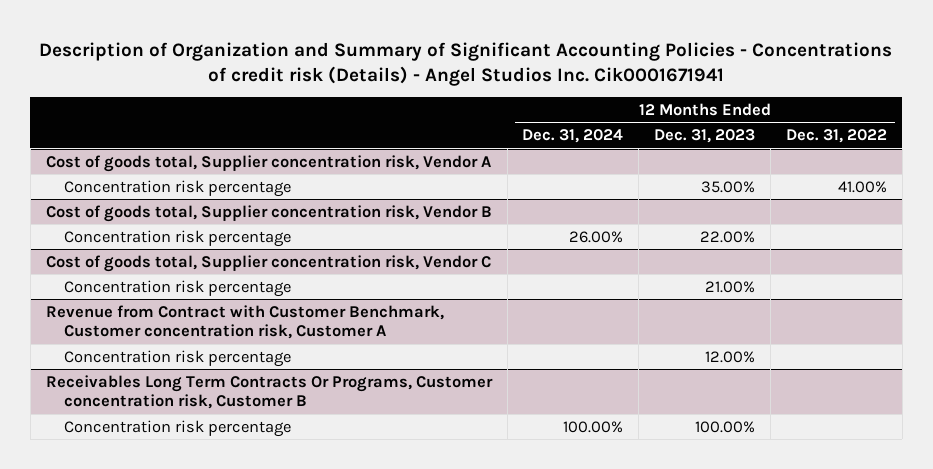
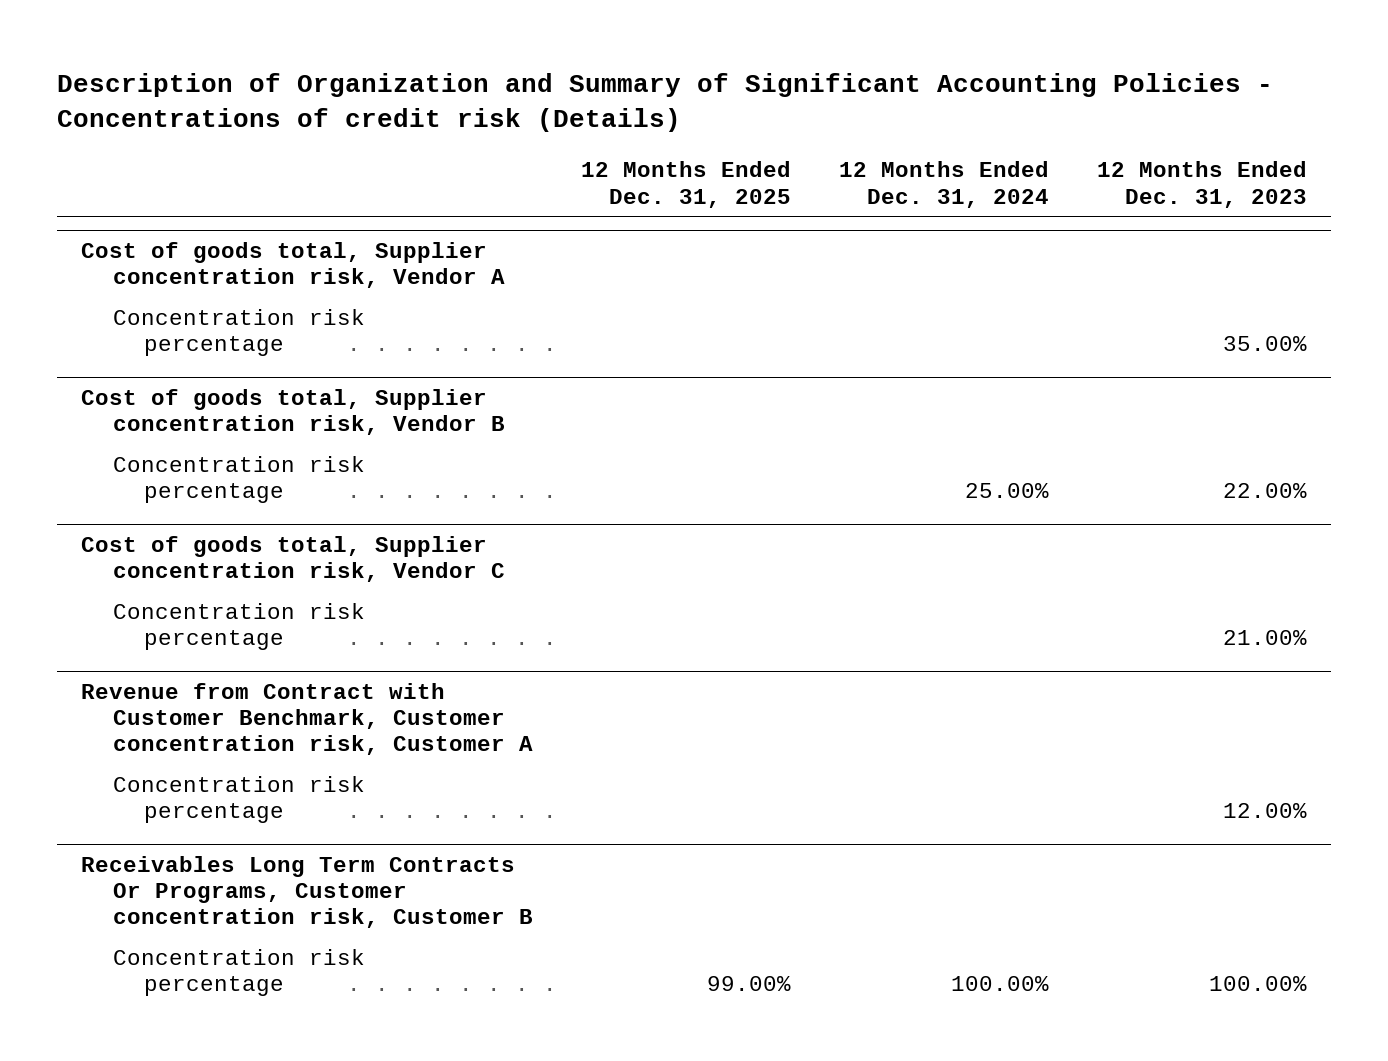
[39,41,893,87] Description of Organization and Summary of Significant Accounting Policies - Concentrations of credit risk (Details) - Angel Studios Inc. Cik0001671941 -> [56,72,1273,132] Description of Organization and Summary of Significant Accounting Policies - Concentrations of credit risk (Details)
[785,129,887,144] Dec. 31, 2022 -> none
none -> [580,161,791,208] 12 Months Ended Dec. 31, 2025
[569,230,624,243] 26.00% -> [964,483,1049,499] 25.00%

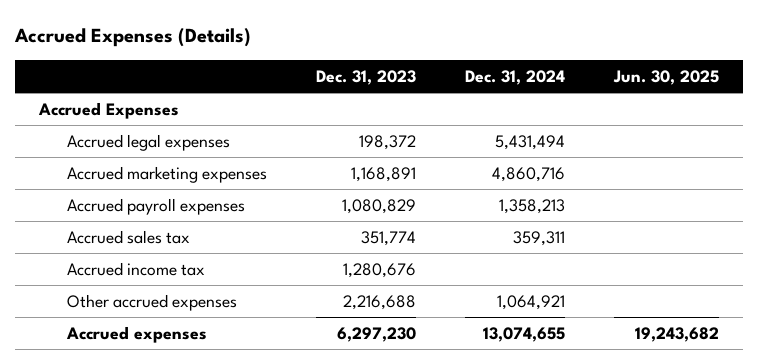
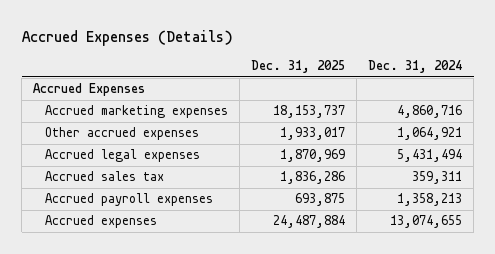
[315,69,416,85] Dec. 31, 2023 -> none
[612,69,719,85] Jun. 30, 2025 -> none
none -> [251,60,346,74] Dec. 31, 2025
[67,261,206,276] Accrued income tax -> none
[67,133,231,151] Accrued legal expenses -> [44,149,200,163] Accrued legal expenses
[67,229,191,244] Accrued sales tax -> [44,171,164,182] Accrued sales tax
[67,197,246,215] Accrued payroll expenses -> [44,193,213,207] Accrued payroll expenses

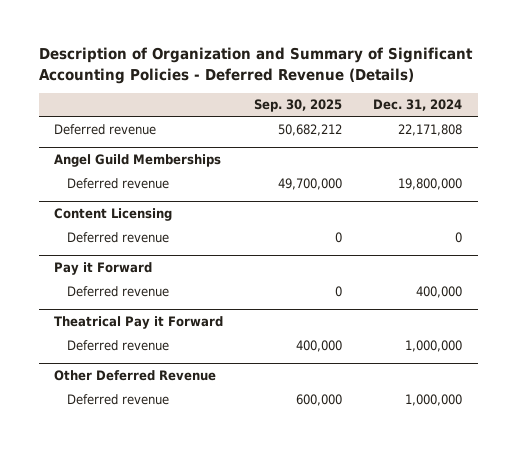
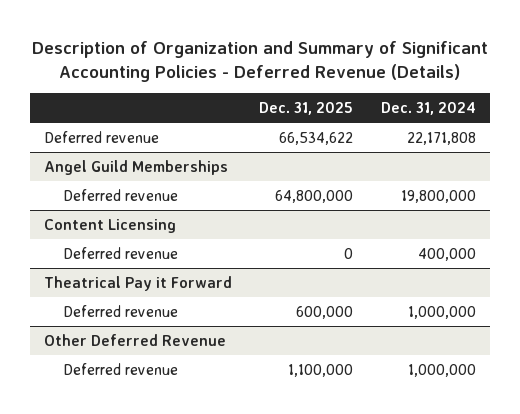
[254,99,343,113] Sep. 30, 2025 -> none
none -> [259,101,354,115] Dec. 31, 2025
[66,231,169,243] Deferred revenue -> none
[54,262,153,276] Pay it Forward -> none

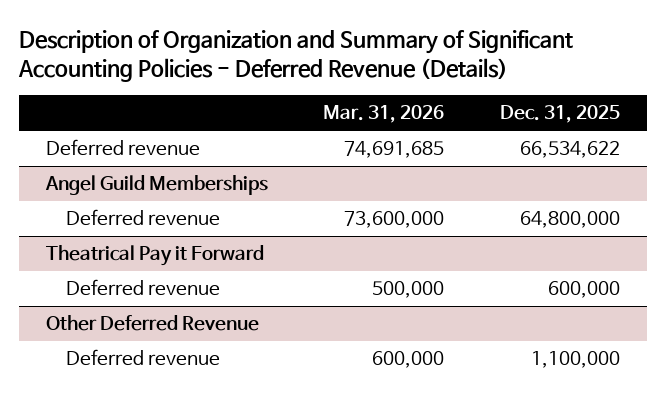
[381,101,477,115] Dec. 31, 2024 -> none
none -> [323,105,445,124] Mar. 31, 2026
[43,218,176,233] Content Licensing -> none
[63,246,179,259] Deferred revenue -> none

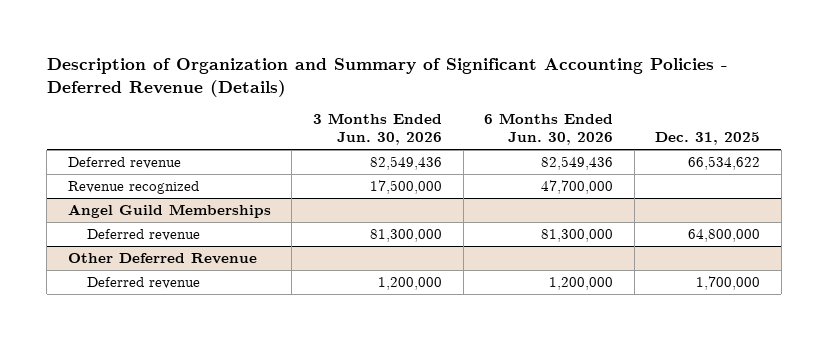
[323,105,445,124] Mar. 31, 2026 -> none
none -> [312,113,442,146] 3 Months Ended Jun. 30, 2026
none -> [484,113,614,146] 6 Months Ended Jun. 30, 2026
none -> [67,180,199,194] Revenue recognized
[46,245,265,267] Theatrical Pay it Forward -> none
[65,279,220,297] Deferred revenue -> none
[530,351,620,369] 1,100,000 -> [696,275,761,290] 1,700,000

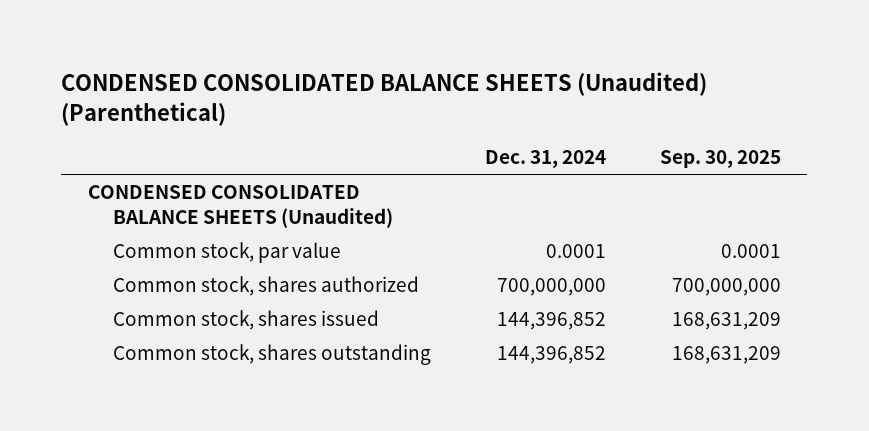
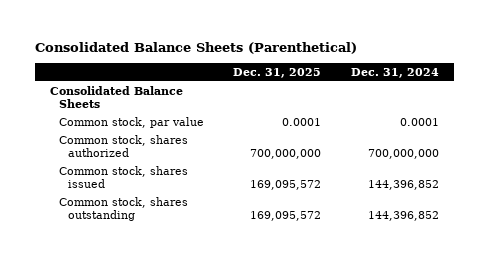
[61,71,708,126] CONDENSED CONSOLIDATED BALANCE SHEETS (Unaudited) (Parenthetical) -> [35,42,358,55] Consolidated Balance Sheets (Parenthetical)
[659,149,781,168] Sep. 30, 2025 -> none
none -> [233,67,322,78] Dec. 31, 2025
[88,185,394,228] CONDENSED CONSOLIDATED BALANCE SHEETS (Unaudited) -> [49,85,183,109] Consolidated Balance Sheets

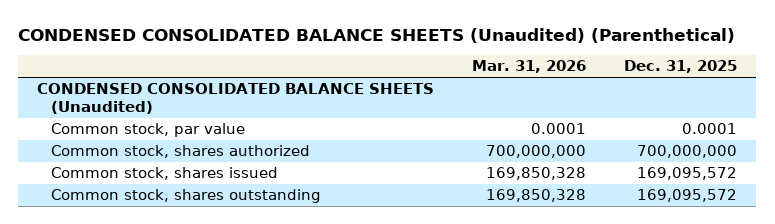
[35,42,358,55] Consolidated Balance Sheets (Parenthetical) -> [18,27,736,43] CONDENSED CONSOLIDATED BALANCE SHEETS (Unaudited) (Parenthetical)
[351,67,440,78] Dec. 31, 2024 -> none
none -> [472,60,587,74] Mar. 31, 2026
[49,85,183,109] Consolidated Balance Sheets -> [37,83,435,115] CONDENSED CONSOLIDATED BALANCE SHEETS (Unaudited)

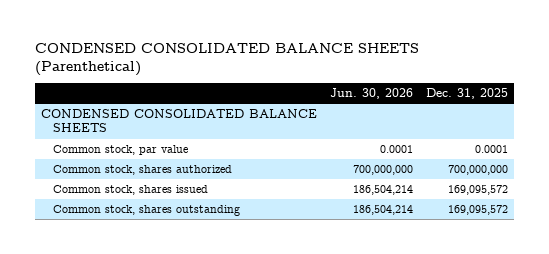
[18,27,736,43] CONDENSED CONSOLIDATED BALANCE SHEETS (Unaudited) (Parenthetical) -> [34,43,419,77] CONDENSED CONSOLIDATED BALANCE SHEETS (Parenthetical)
[472,60,587,74] Mar. 31, 2026 -> none
none -> [330,87,414,99] Jun. 30, 2026
[37,83,435,115] CONDENSED CONSOLIDATED BALANCE SHEETS (Unaudited) -> [41,109,318,133] CONDENSED CONSOLIDATED BALANCE SHEETS

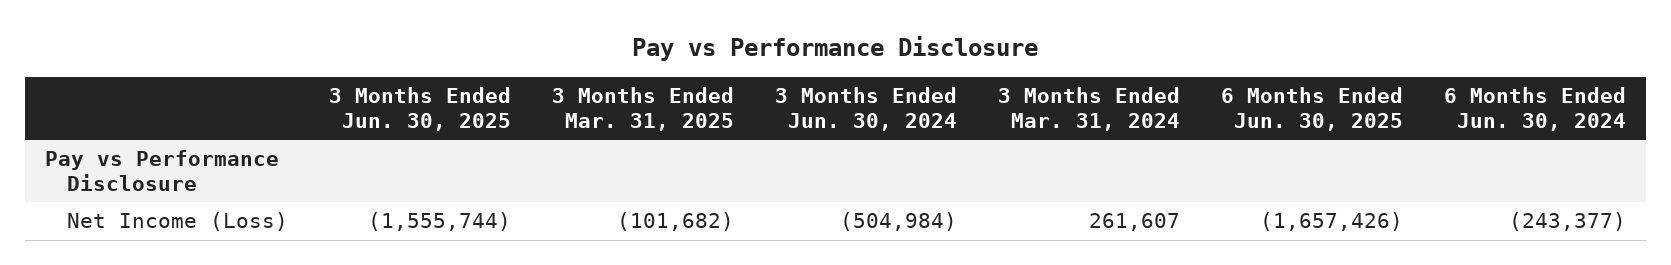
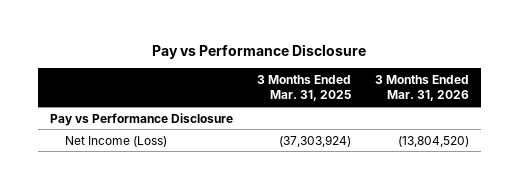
[328,86,511,131] 3 Months Ended Jun. 30, 2025 -> none
[774,86,957,131] 3 Months Ended Jun. 30, 2024 -> none
[997,86,1180,131] 3 Months Ended Mar. 31, 2024 -> none
[1220,86,1403,131] 6 Months Ended Jun. 30, 2025 -> none
[1443,86,1626,131] 6 Months Ended Jun. 30, 2024 -> none
none -> [374,74,469,102] 3 Months Ended Mar. 31, 2026
[616,212,734,232] (101,682) -> [278,134,351,147] (37,303,924)

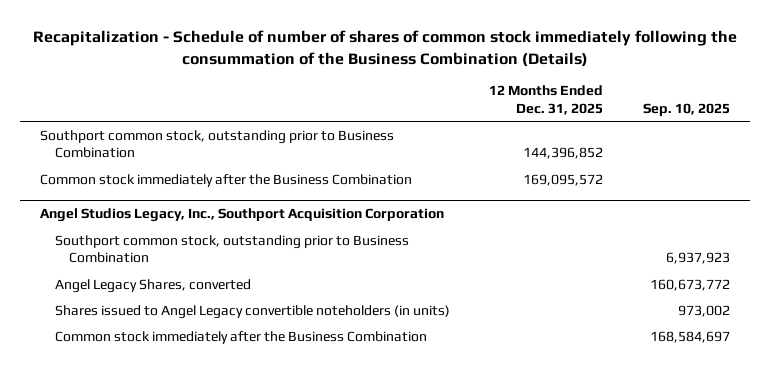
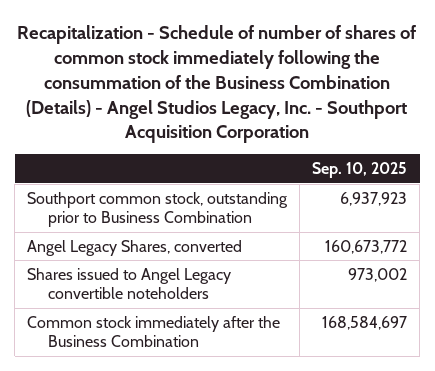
[33,29,738,67] Recapitalization - Schedule of number of shares of common stock immediately following the consummation of the Business Combination (Details) -> [17,25,417,144] Recapitalization - Schedule of number of shares of common stock immediately following the consummation of the Business Combination (Details) - Angel Studios Legacy, Inc. - Southport Acquisition Corporation
[489,84,604,115] 12 Months Ended Dec. 31, 2025 -> none
[40,129,395,159] Southport common stock, outstanding prior to Business Combination -> none
[40,173,413,187] Common stock immediately after the Business Combination -> none
[40,208,445,223] Angel Studios Legacy, Inc., Southport Acquisition Corporation -> none
[54,304,450,319] Shares issued to Angel Legacy convertible noteholders (in units) -> [27,267,232,300] Shares issued to Angel Legacy convertible noteholders

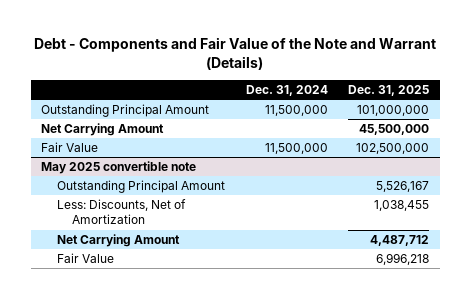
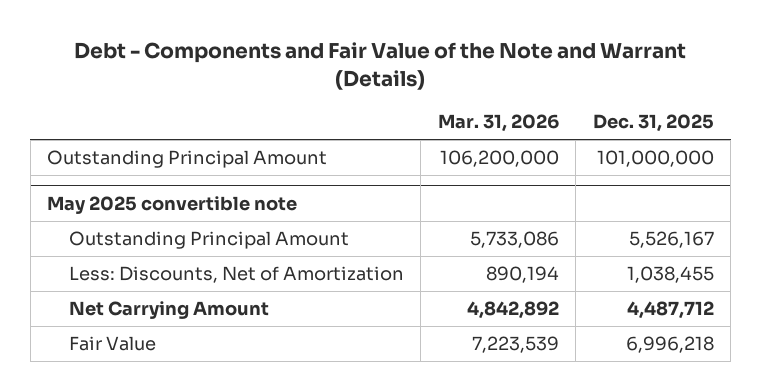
[245,85,328,97] Dec. 31, 2024 -> none
none -> [437,114,559,133] Mar. 31, 2026
[41,123,165,137] Net Carrying Amount -> none
[41,142,99,153] Fair Value -> none

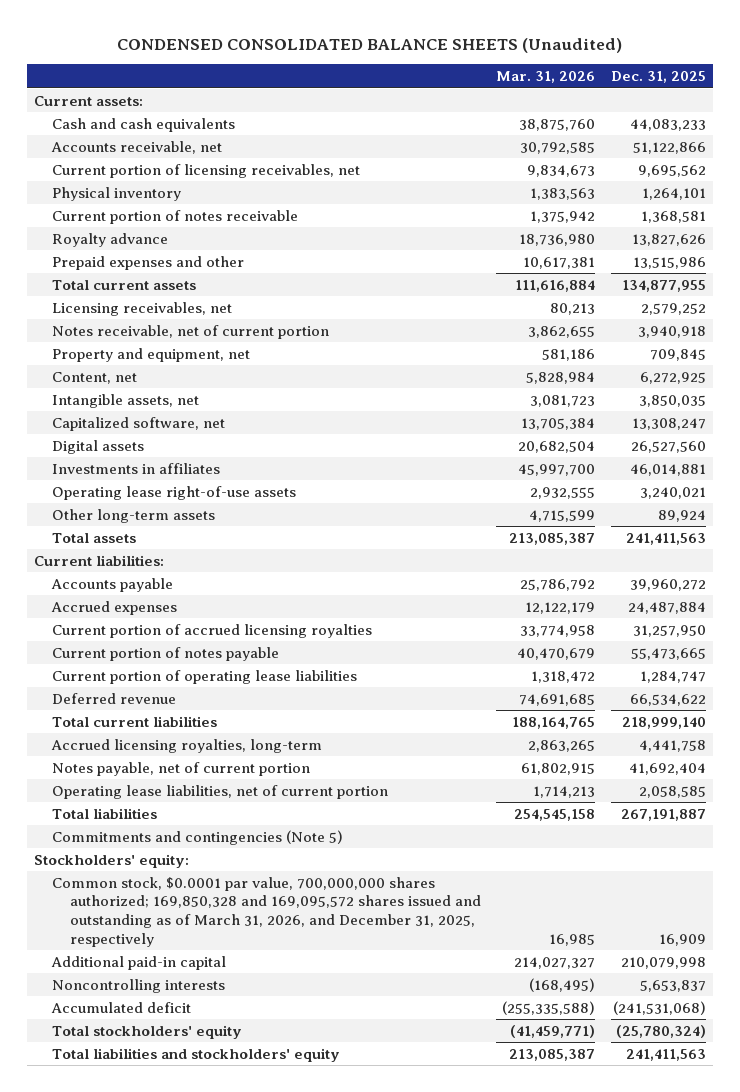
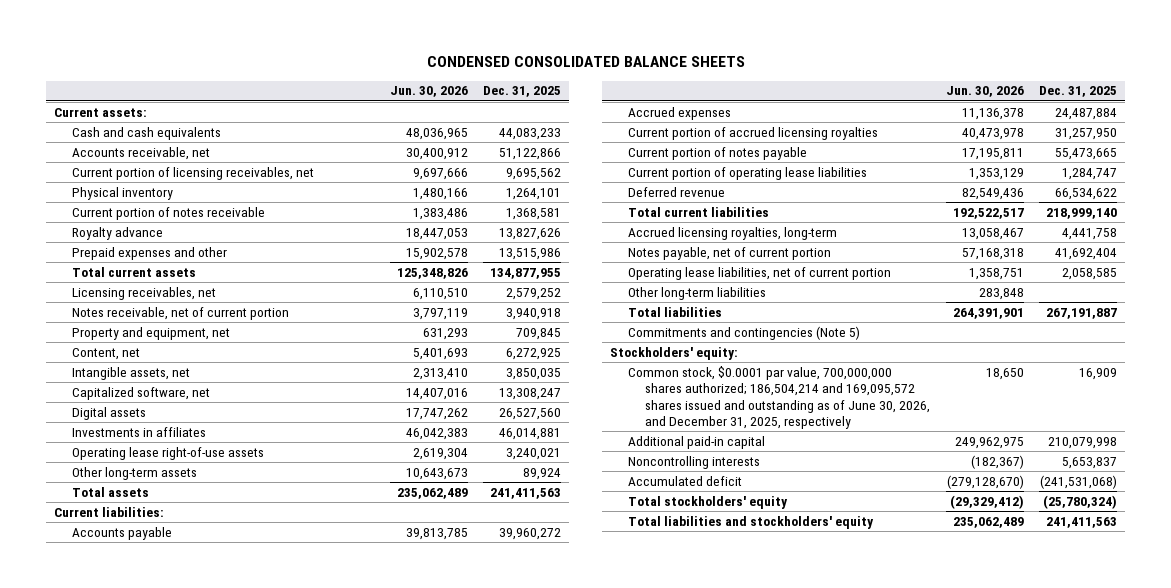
[116,37,622,53] CONDENSED CONSOLIDATED BALANCE SHEETS (Unaudited) -> [426,56,745,68] CONDENSED CONSOLIDATED BALANCE SHEETS
[496,71,596,84] Mar. 31, 2026 -> none
none -> [389,86,468,98] Jun. 30, 2026
none -> [627,286,766,300] Other long-term liabilities
[52,876,481,947] Common stock, $0.0001 par value, 700,000,000 shares authorized; 169,850,328 and 169,095,572 shares issued and outstanding as of March 31, 2026, and December 31, 2025, respectively -> [627,365,931,430] Common stock, $0.0001 par value, 700,000,000 shares authorized; 186,504,214 and 169,095,572 shares issued and outstanding as of June 30, 2026, and December 31, 2025, respectively

